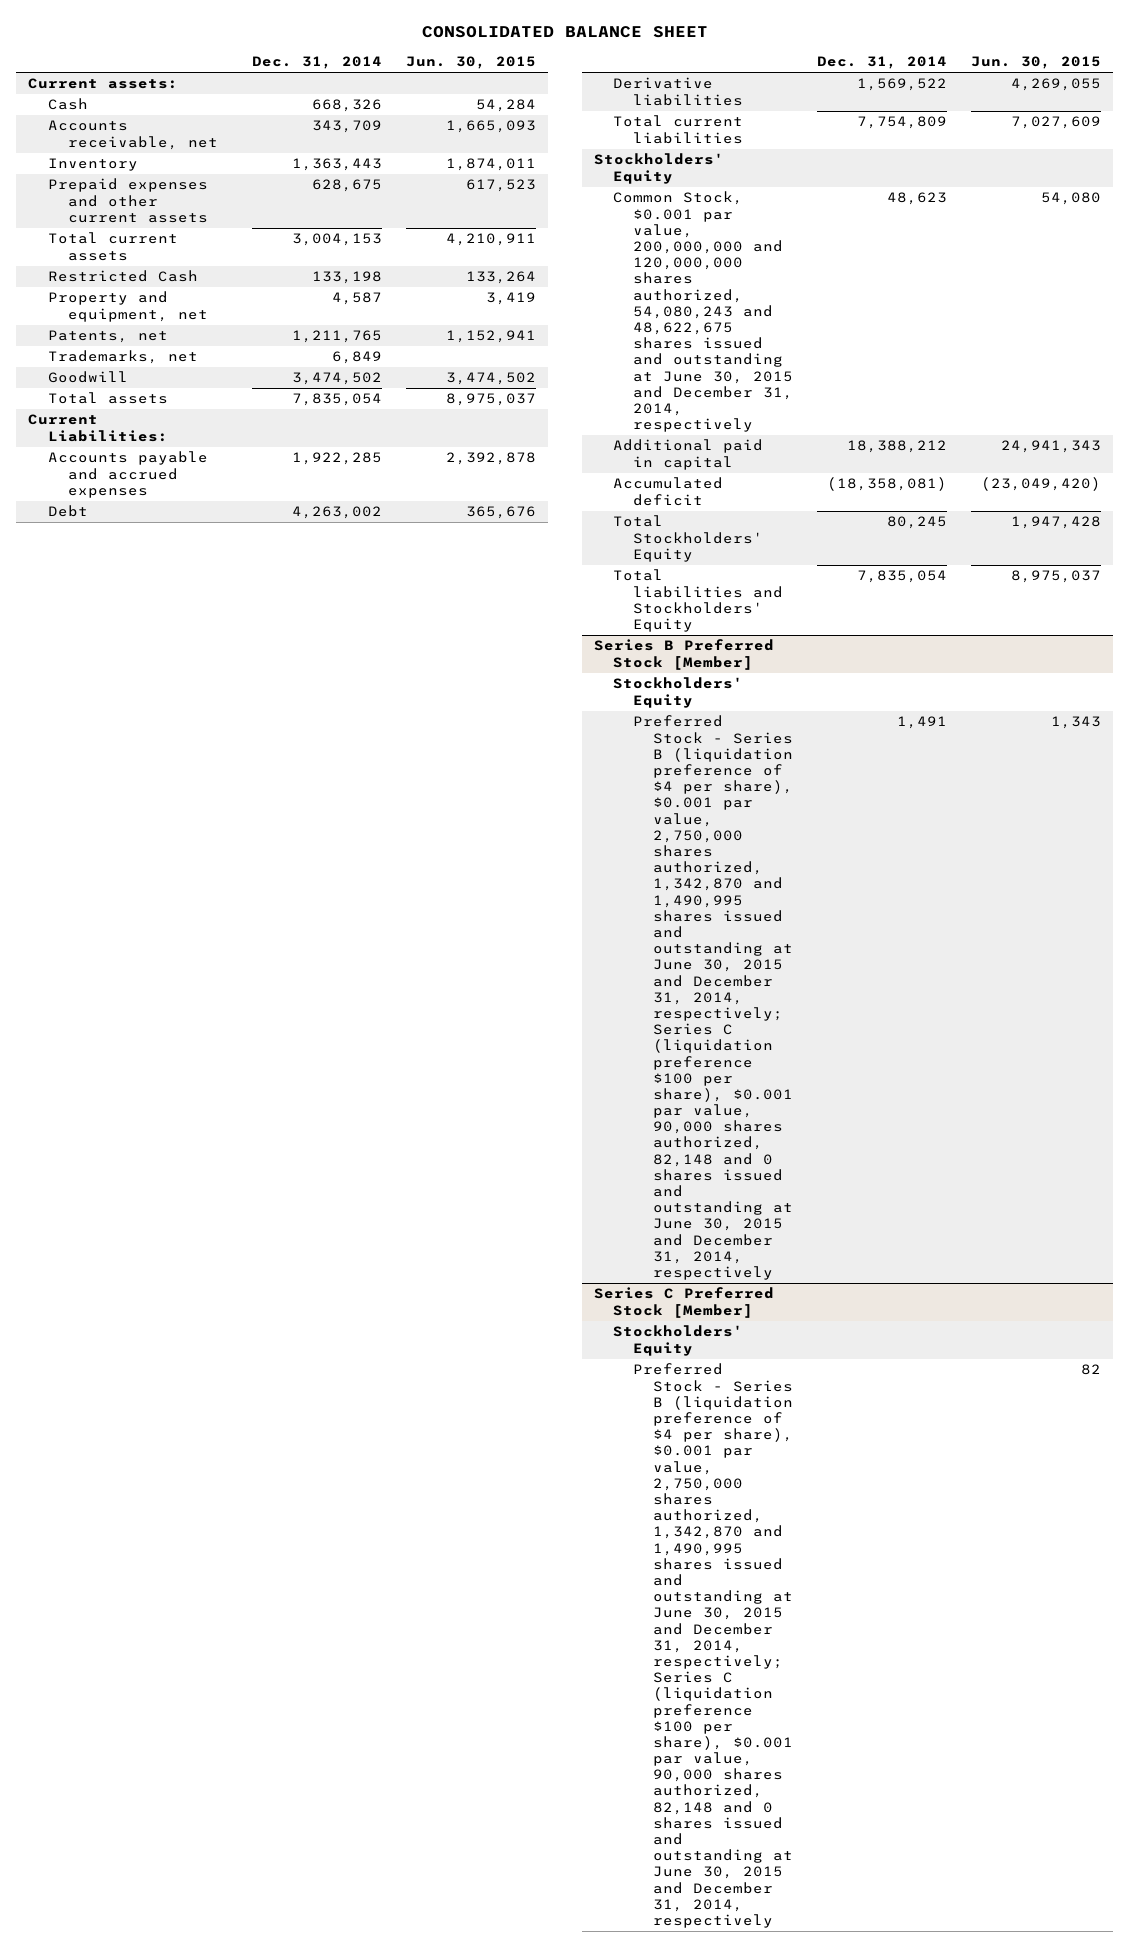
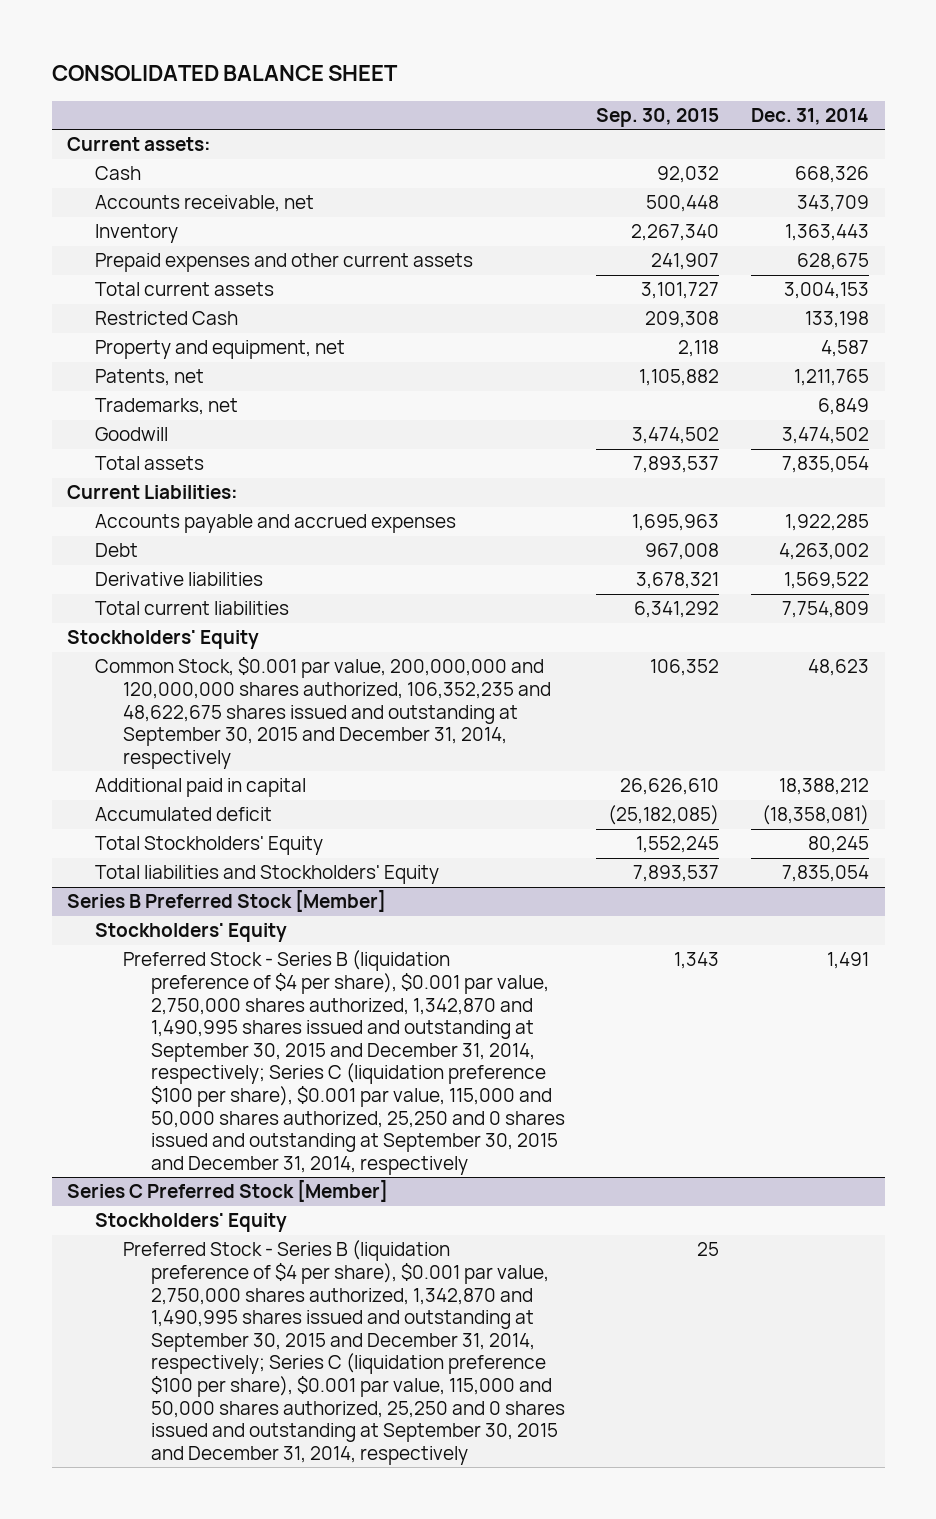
[405,56,536,70] Jun. 30, 2015 -> none
none -> [596,107,720,127] Sep. 30, 2015
[613,191,794,433] Common Stock, $0.001 par value, 200,000,000 and 120,000,000 shares authorized, 54,080,243 and 48,622,675 shares issued and outstanding at June 30, 2015 and December 31, 2014, respectively -> [95,657,551,769] Common Stock, $0.001 par value, 200,000,000 and 120,000,000 shares authorized, 106,352,235 and 48,622,675 shares issued and outstanding at September 30, 2015 and December 31, 2014, respectively
[633,715,793,1281] Preferred Stock - Series B (liquidation preference of $4 per share), $0.001 par value, 2,750,000 shares authorized, 1,342,870 and 1,490,995 shares issued and outstanding at June 30, 2015 and December 31, 2014, respectively; Series C (liquidation preference $100 per share), $0.001 par value, 90,000 shares authorized, 82,148 and 0 shares issued and outstanding at June 30, 2015 and December 31, 2014, respectively -> [122,950,565,1175] Preferred Stock - Series B (liquidation preference of $4 per share), $0.001 par value, 2,750,000 shares authorized, 1,342,870 and 1,490,995 shares issued and outstanding at September 30, 2015 and December 31, 2014, respectively; Series C (liquidation preference $100 per share), $0.001 par value, 115,000 and 50,000 shares authorized, 25,250 and 0 shares issued and outstanding at September 30, 2015 and December 31, 2014, respectively
[633,1363,793,1929] Preferred Stock - Series B (liquidation preference of $4 per share), $0.001 par value, 2,750,000 shares authorized, 1,342,870 and 1,490,995 shares issued and outstanding at June 30, 2015 and December 31, 2014, respectively; Series C (liquidation preference $100 per share), $0.001 par value, 90,000 shares authorized, 82,148 and 0 shares issued and outstanding at June 30, 2015 and December 31, 2014, respectively -> [122,1240,565,1465] Preferred Stock - Series B (liquidation preference of $4 per share), $0.001 par value, 2,750,000 shares authorized, 1,342,870 and 1,490,995 shares issued and outstanding at September 30, 2015 and December 31, 2014, respectively; Series C (liquidation preference $100 per share), $0.001 par value, 115,000 and 50,000 shares authorized, 25,250 and 0 shares issued and outstanding at September 30, 2015 and December 31, 2014, respectively

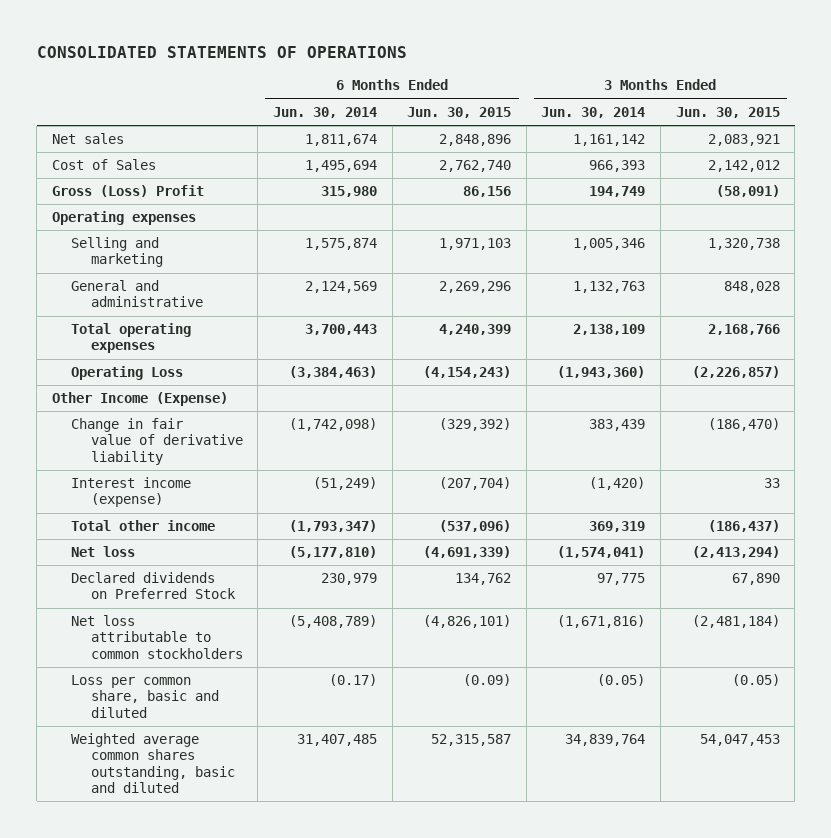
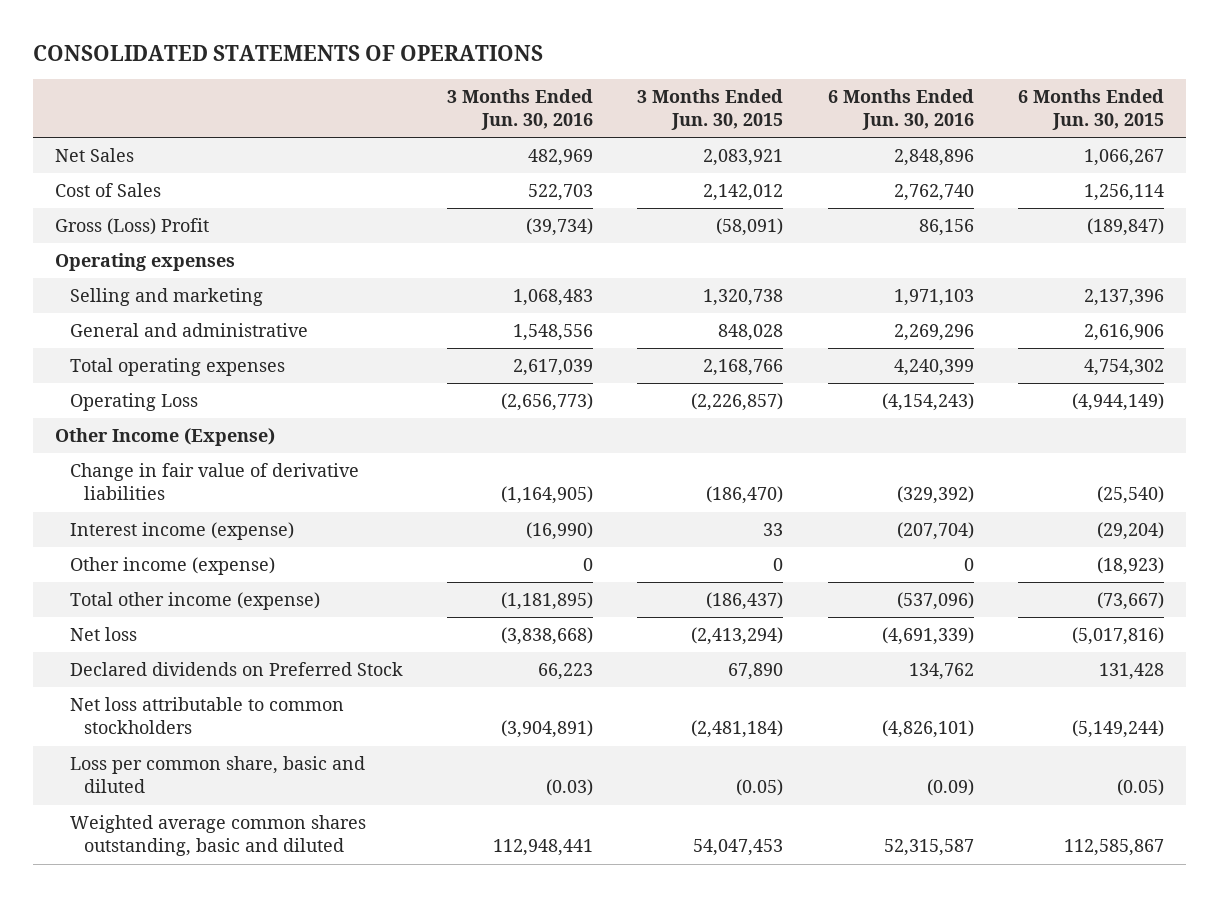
[273,106,378,118] Jun. 30, 2014 -> none
[541,106,646,118] Jun. 30, 2014 -> none
none -> [446,88,593,131] 3 Months Ended Jun. 30, 2016
none -> [827,88,974,131] 6 Months Ended Jun. 30, 2016
[51,133,124,145] Net sales -> [54,148,134,163] Net Sales
[439,134,512,147] 2,848,896 -> [1084,149,1165,167] 1,066,267
[439,160,512,173] 2,762,740 -> [1084,184,1165,202] 1,256,114
[463,186,512,198] 86,156 -> [1087,218,1165,237] (189,847)
[439,238,512,251] 1,971,103 -> [1084,289,1165,307] 2,137,396
[439,281,512,294] 2,269,296 -> [1084,324,1165,342] 2,616,906
[439,324,512,336] 4,240,399 -> [1084,359,1165,377] 4,754,302
[423,366,512,379] (4,154,243) -> [1072,393,1165,412] (4,944,149)
[71,418,243,465] Change in fair value of derivative liability -> [69,463,359,501] Change in fair value of derivative liabilities
[439,418,512,432] (329,392) -> [1097,486,1165,505] (25,540)
[439,477,512,491] (207,704) -> [1097,522,1165,541] (29,204)
none -> [69,557,275,576] Other income (expense)
[71,520,216,532] Total other income -> [69,592,320,611] Total other income (expense)
[439,520,512,533] (537,096) -> [1097,592,1165,611] (73,667)
[423,546,512,559] (4,691,339) -> [1072,627,1165,646] (5,017,816)
[455,573,512,586] 134,762 -> [1099,663,1165,681] 131,428
[423,615,512,629] (4,826,101) -> [1072,720,1165,739] (5,149,244)
[463,674,512,687] (0.09) -> [1117,779,1165,797] (0.05)
[431,734,512,747] 52,315,587 -> [1064,839,1165,857] 112,585,867

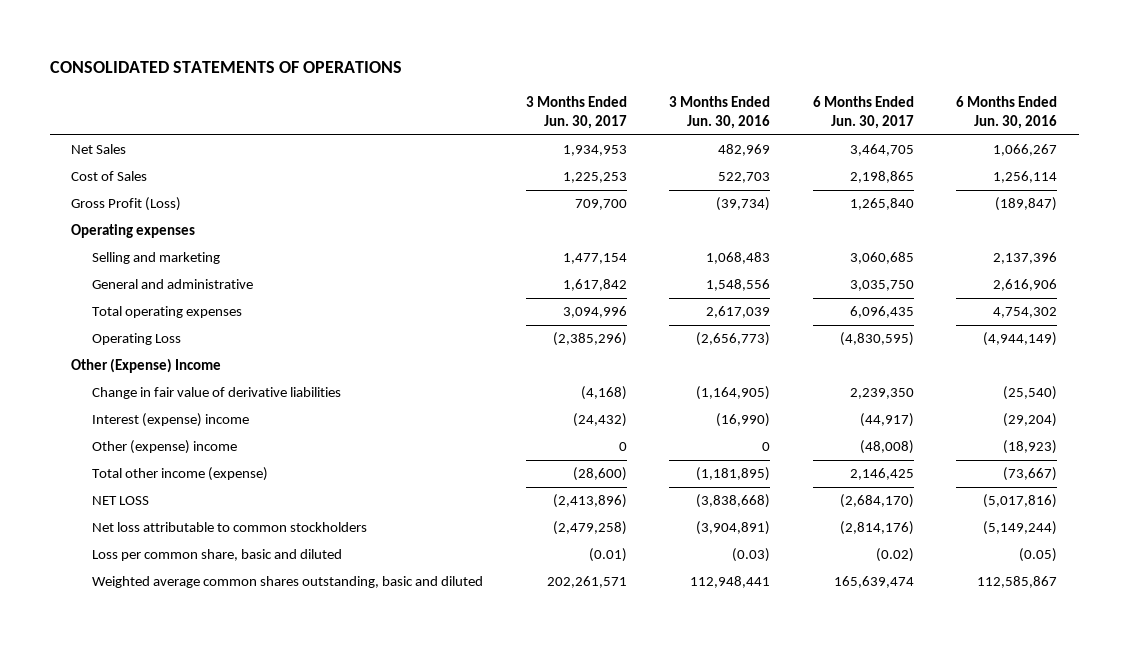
[637,88,784,131] 3 Months Ended Jun. 30, 2015 -> none
[1018,88,1165,131] 6 Months Ended Jun. 30, 2015 -> none
none -> [525,95,627,130] 3 Months Ended Jun. 30, 2017
none -> [812,95,914,130] 6 Months Ended Jun. 30, 2017
[893,149,974,167] 2,848,896 -> [993,144,1058,157] 1,066,267
[893,184,974,202] 2,762,740 -> [993,171,1058,184] 1,256,114
[54,218,209,236] Gross (Loss) Profit -> [71,197,182,212] Gross Profit (Loss)
[918,219,974,237] 86,156 -> [995,197,1058,212] (189,847)
[69,662,403,677] Declared dividends on Preferred Stock -> none
[893,289,974,307] 1,971,103 -> [993,252,1058,265] 2,137,396
[893,324,974,342] 2,269,296 -> [993,279,1058,292] 2,616,906
[893,359,974,377] 4,240,399 -> [993,307,1058,319] 4,754,302
[881,393,974,412] (4,154,243) -> [983,332,1058,347] (4,944,149)
[54,428,275,447] Other Income (Expense) -> [71,358,222,374] Other (Expense) Income
[896,486,974,505] (329,392) -> [1003,386,1058,401] (25,540)
[69,522,294,541] Interest income (expense) -> [91,413,249,428] Interest (expense) income
[896,522,974,541] (207,704) -> [1003,413,1058,428] (29,204)
[69,557,275,576] Other income (expense) -> [91,440,237,455] Other (expense) income
[963,558,974,572] 0 -> [1003,440,1058,455] (18,923)
[896,592,974,611] (537,096) -> [1003,467,1058,482] (73,667)
[69,627,137,642] Net loss -> [91,496,149,506] NET LOSS
[881,627,974,646] (4,691,339) -> [983,494,1058,509] (5,017,816)
[881,720,974,739] (4,826,101) -> [983,521,1058,536] (5,149,244)
[926,779,974,797] (0.09) -> [1019,548,1058,563] (0.05)
[883,839,974,857] 52,315,587 -> [977,576,1058,589] 112,585,867

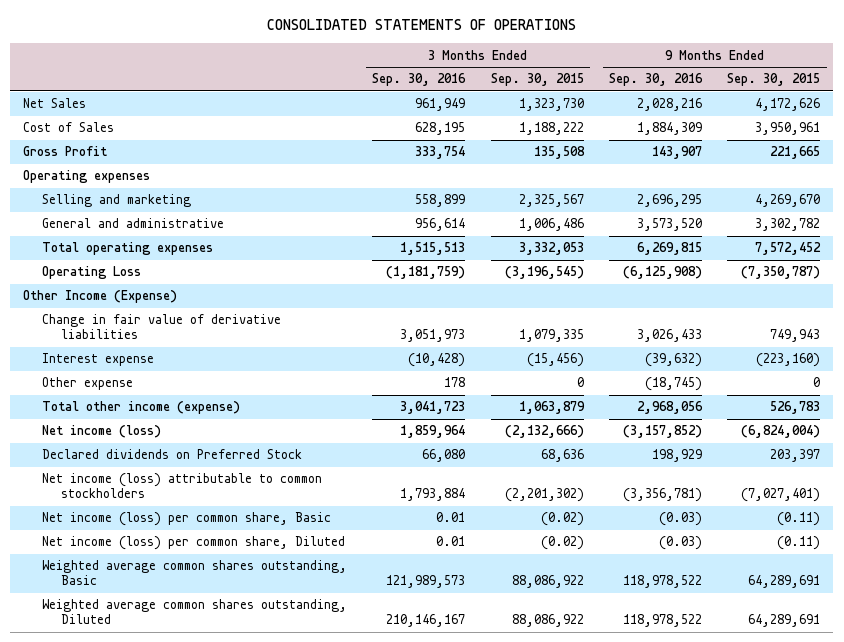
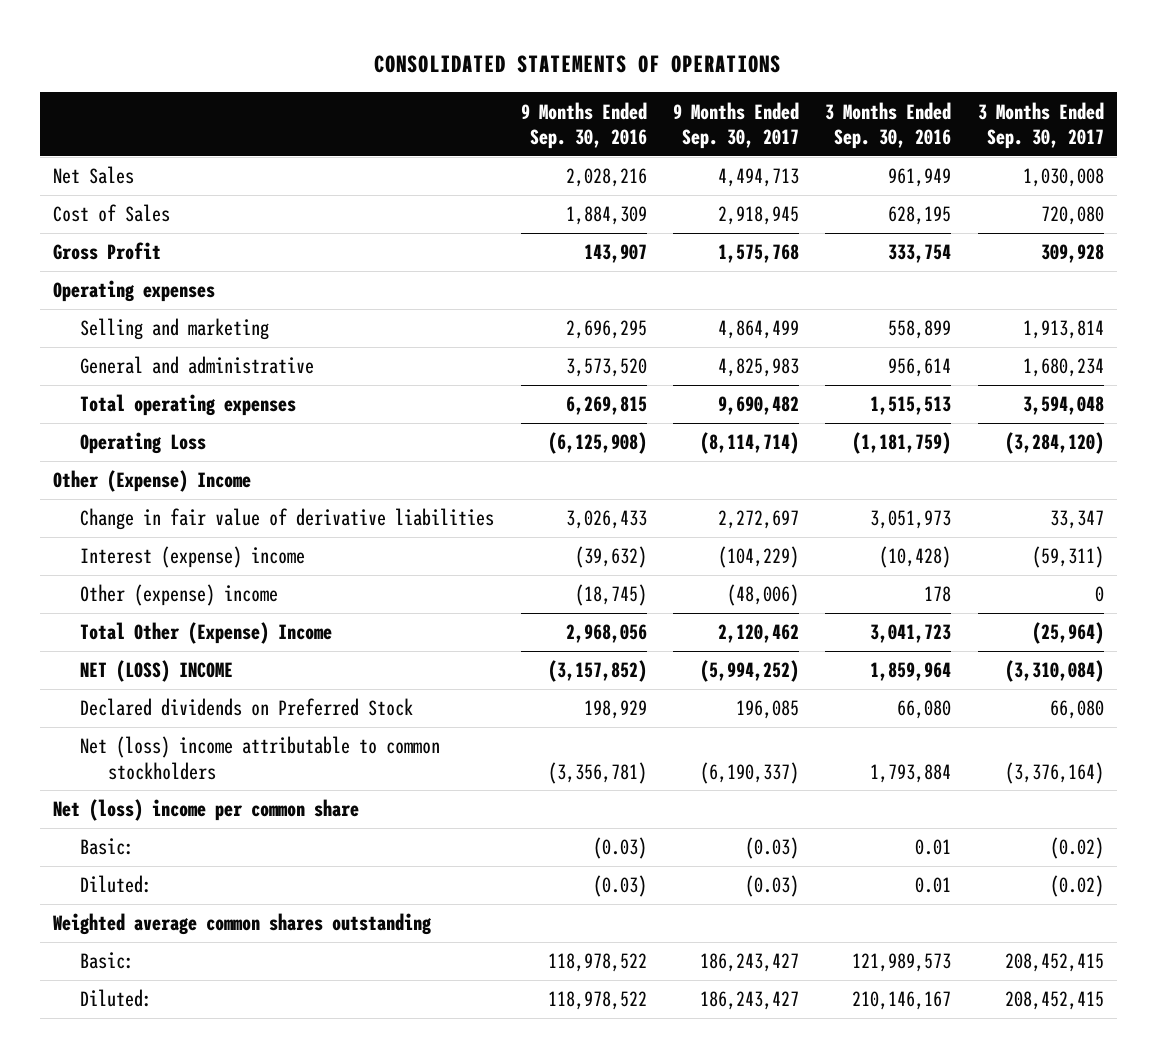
[490,73,584,87] Sep. 30, 2015 -> none
[727,73,821,87] Sep. 30, 2015 -> none
none -> [673,101,800,149] 9 Months Ended Sep. 30, 2017
none -> [977,101,1104,149] 3 Months Ended Sep. 30, 2017
[23,290,178,304] Other Income (Expense) -> [52,470,251,493] Other (Expense) Income
[42,353,155,367] Interest expense -> [80,546,306,569] Interest (expense) income
[42,377,134,391] Other expense -> [80,584,279,607] Other (expense) income
[42,401,241,415] Total other income (expense) -> [80,622,333,645] Total Other (Expense) Income
[42,425,162,439] Net income (loss) -> [80,660,234,683] NET (LOSS) INCOME
[42,473,323,499] Net income (loss) attributable to common stockholders -> [80,736,441,780] Net (loss) income attributable to common stockholders
none -> [52,799,359,822] Net (loss) income per common share
[42,512,332,527] Net income (loss) per common share, Basic -> [80,838,135,856] Basic:
[42,536,346,551] Net income (loss) per common share, Diluted -> [80,875,153,894] Diluted:
none -> [52,913,432,936] Weighted average common shares outstanding
[42,560,348,586] Weighted average common shares outstanding, Basic -> [80,952,135,970] Basic:
[42,599,348,625] Weighted average common shares outstanding, Diluted -> [80,989,153,1008] Diluted:

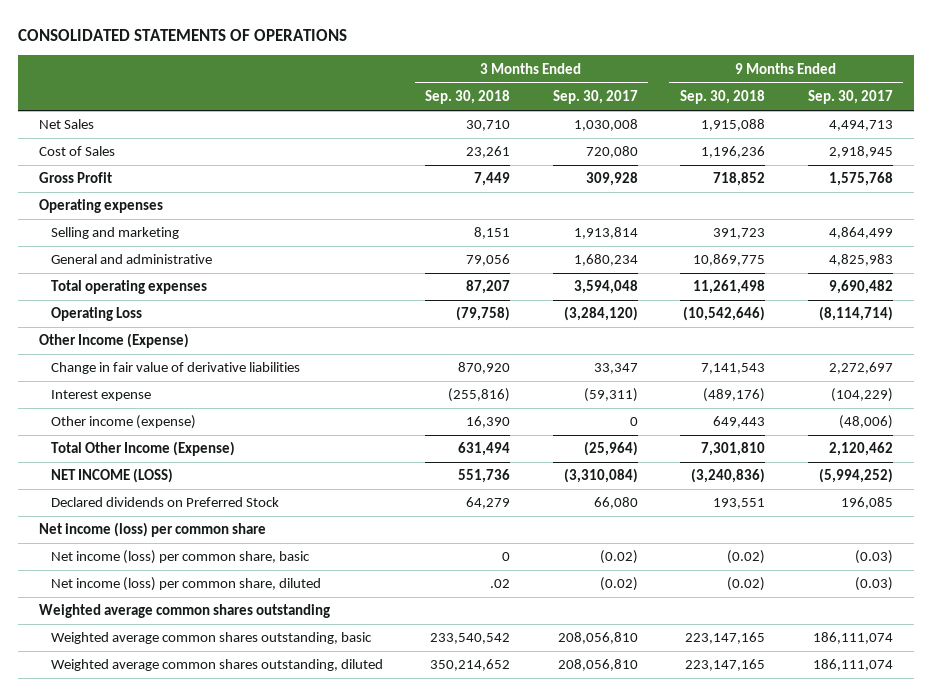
[520,101,647,149] 9 Months Ended Sep. 30, 2016 -> none
[825,101,952,149] 3 Months Ended Sep. 30, 2016 -> none
none -> [425,90,511,105] Sep. 30, 2018
none -> [680,90,766,105] Sep. 30, 2018
[52,470,251,493] Other (Expense) Income -> [39,333,190,349] Other Income (Expense)
[80,546,306,569] Interest (expense) income -> [50,390,151,402] Interest expense
[80,584,279,607] Other (expense) income -> [50,415,196,430] Other income (expense)
[80,622,333,645] Total Other (Expense) Income -> [50,441,235,457] Total Other Income (Expense)
[80,660,234,683] NET (LOSS) INCOME -> [50,468,173,484] NET INCOME (LOSS)
[80,736,441,780] Net (loss) income attributable to common stockholders -> none
[52,799,359,822] Net (loss) income per common share -> [39,522,267,538] Net income (loss) per common share
[80,838,135,856] Basic: -> [50,550,310,565] Net income (loss) per common share, basic
[80,875,153,894] Diluted: -> [50,577,321,592] Net income (loss) per common share, diluted
[80,952,135,970] Basic: -> none
[80,989,153,1008] Diluted: -> none
none -> [50,632,372,645] Weighted average common shares outstanding, basic
none -> [50,659,383,672] Weighted average common shares outstanding, diluted

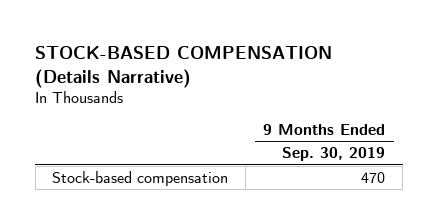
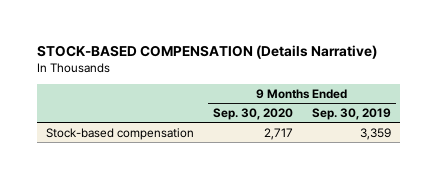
none -> [213,107,294,120] Sep. 30, 2020
[361,171,386,183] 470 -> [360,127,392,140] 3,359

